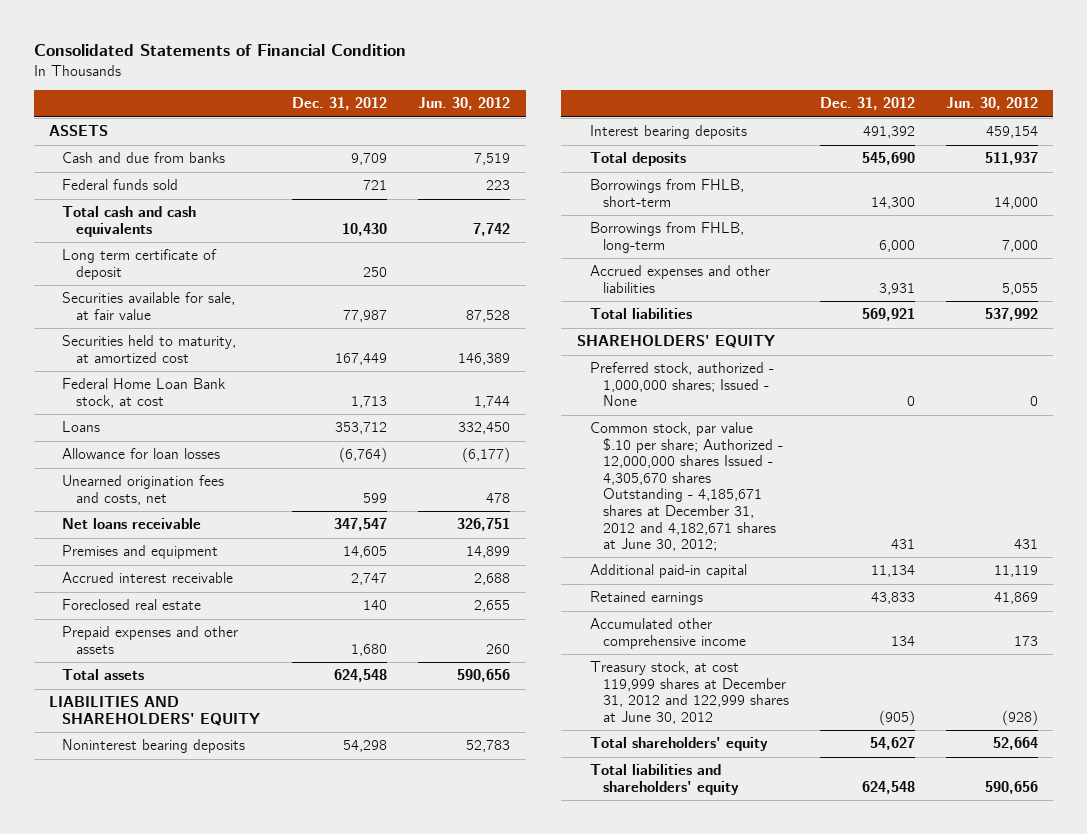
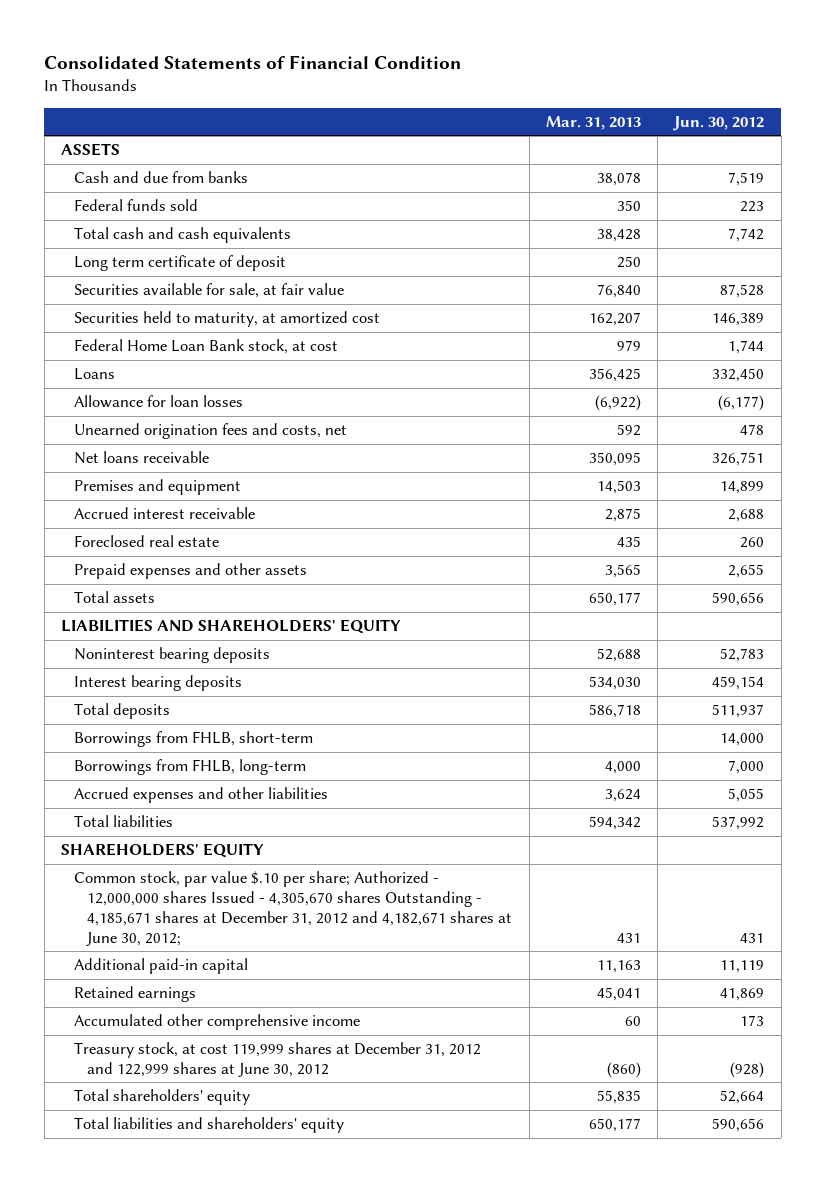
[292,97,388,111] Dec. 31, 2012 -> none
none -> [545,115,641,130] Mar. 31, 2013
[474,600,511,613] 2,655 -> [740,537,765,549] 260
[486,643,511,654] 260 -> [728,564,765,579] 2,655
[589,362,774,407] Preferred stock, authorized - 1,000,000 shares; Issued - None -> none

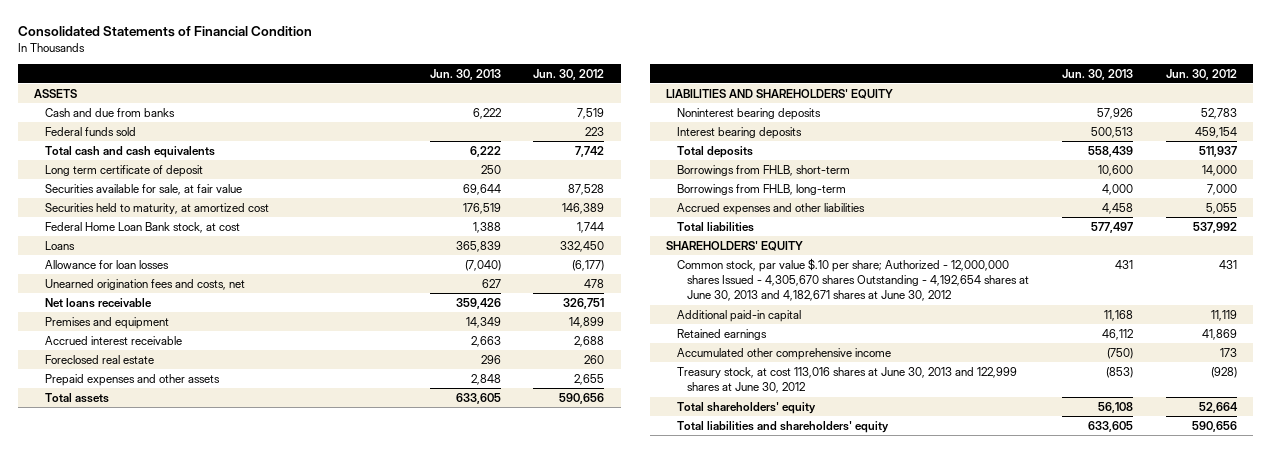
[545,115,641,130] Mar. 31, 2013 -> none
none -> [429,68,501,80] Jun. 30, 2013
[74,871,513,946] Common stock, par value $.10 per share; Authorized - 12,000,000 shares Issued - 4,305,670 shares Outstanding - 4,185,671 shares at December 31, 2012 and 4,182,671 shares at June 30, 2012; -> [676,257,1030,302] Common stock, par value $.10 per share; Authorized - 12,000,000 shares Issued - 4,305,670 shares Outstanding - 4,192,654 shares at June 30, 2013 and 4,182,671 shares at June 30, 2012
[74,1042,482,1077] Treasury stock, at cost 119,999 shares at December 31, 2012 and 122,999 shares at June 30, 2012 -> [676,366,1017,394] Treasury stock, at cost 113,016 shares at June 30, 2013 and 122,999 shares at June 30, 2012

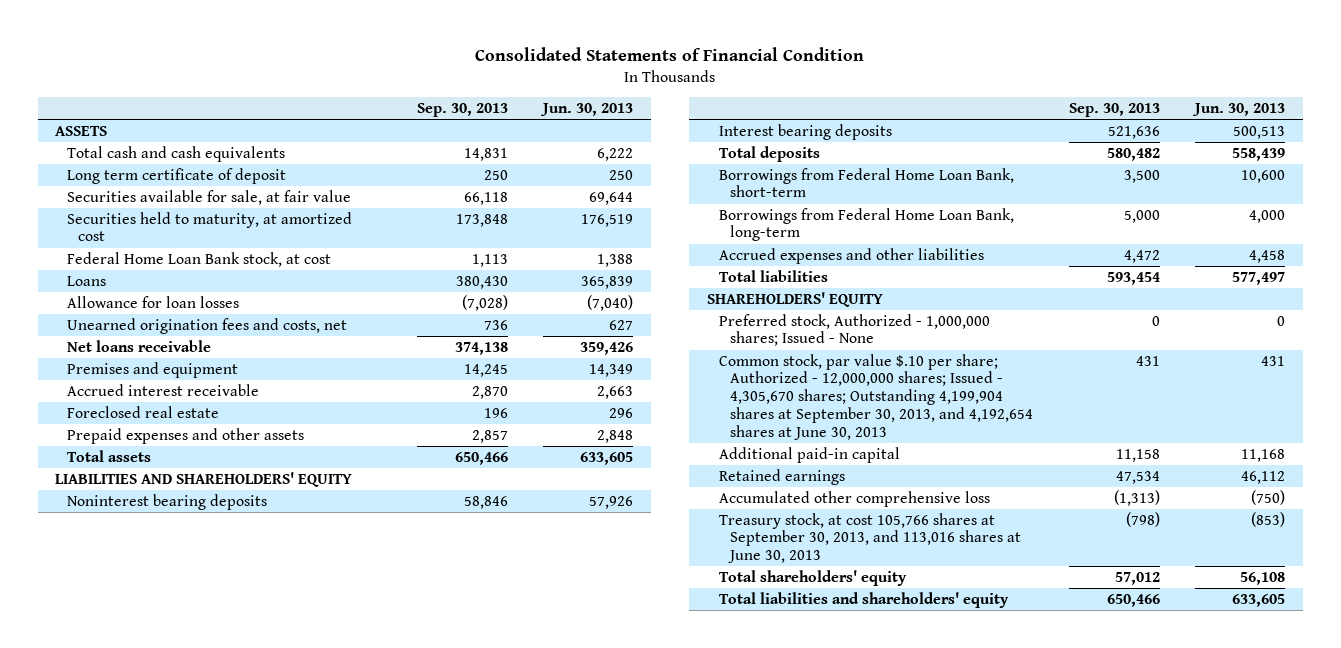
[533,68,605,80] Jun. 30, 2012 -> none
none -> [416,103,508,118] Sep. 30, 2013
[44,107,175,117] Cash and due from banks -> none
[44,126,136,136] Federal funds sold -> none
[676,164,850,176] Borrowings from FHLB, short-term -> [718,167,1014,198] Borrowings from Federal Home Loan Bank, short-term
[676,183,846,195] Borrowings from FHLB, long-term -> [718,207,1014,242] Borrowings from Federal Home Loan Bank, long-term
none -> [718,313,990,347] Preferred stock, Authorized - 1,000,000 shares; Issued - None
[676,257,1030,302] Common stock, par value $.10 per share; Authorized - 12,000,000 shares Issued - 4,305,670 shares Outstanding - 4,192,654 shares at June 30, 2013 and 4,182,671 shares at June 30, 2012 -> [718,353,1034,440] Common stock, par value $.10 per share; Authorized - 12,000,000 shares; Issued - 4,305,670 shares; Outstanding 4,199,904 shares at September 30, 2013, and 4,192,654 shares at June 30, 2013
[676,347,891,360] Accumulated other comprehensive income -> [718,490,990,507] Accumulated other comprehensive loss
[676,366,1017,394] Treasury stock, at cost 113,016 shares at June 30, 2013 and 122,999 shares at June 30, 2012 -> [718,512,1022,564] Treasury stock, at cost 105,766 shares at September 30, 2013, and 113,016 shares at June 30, 2013

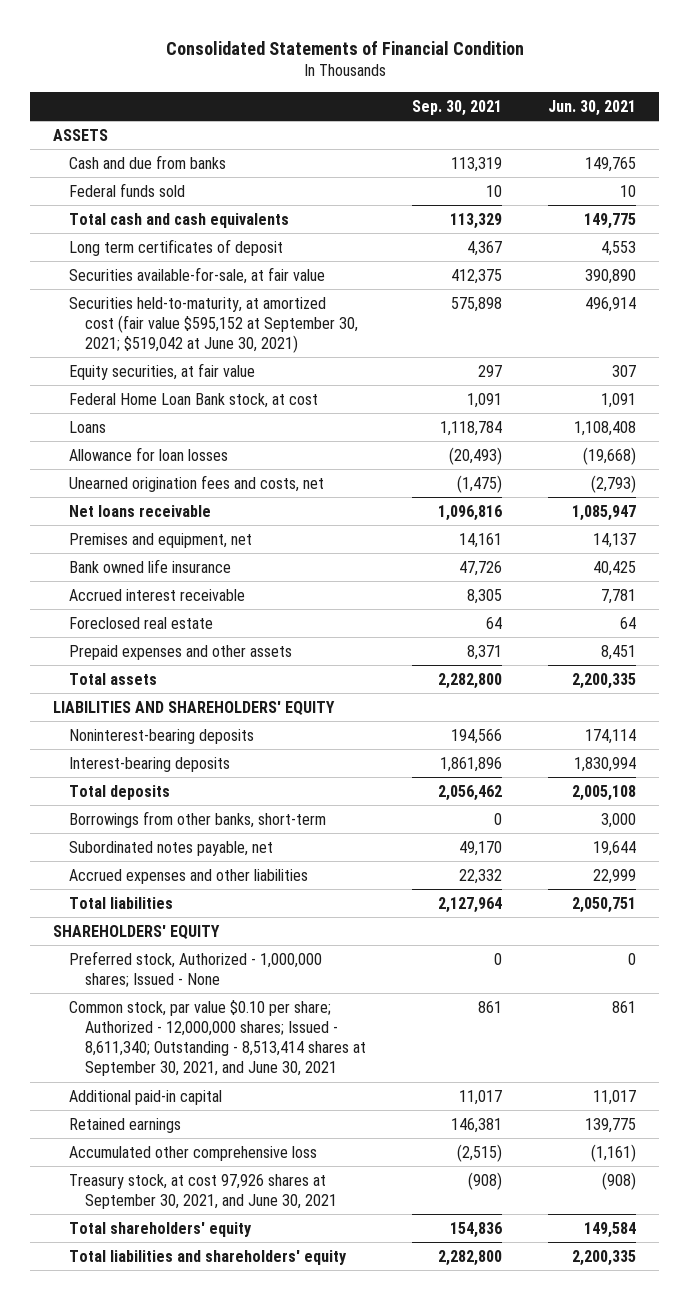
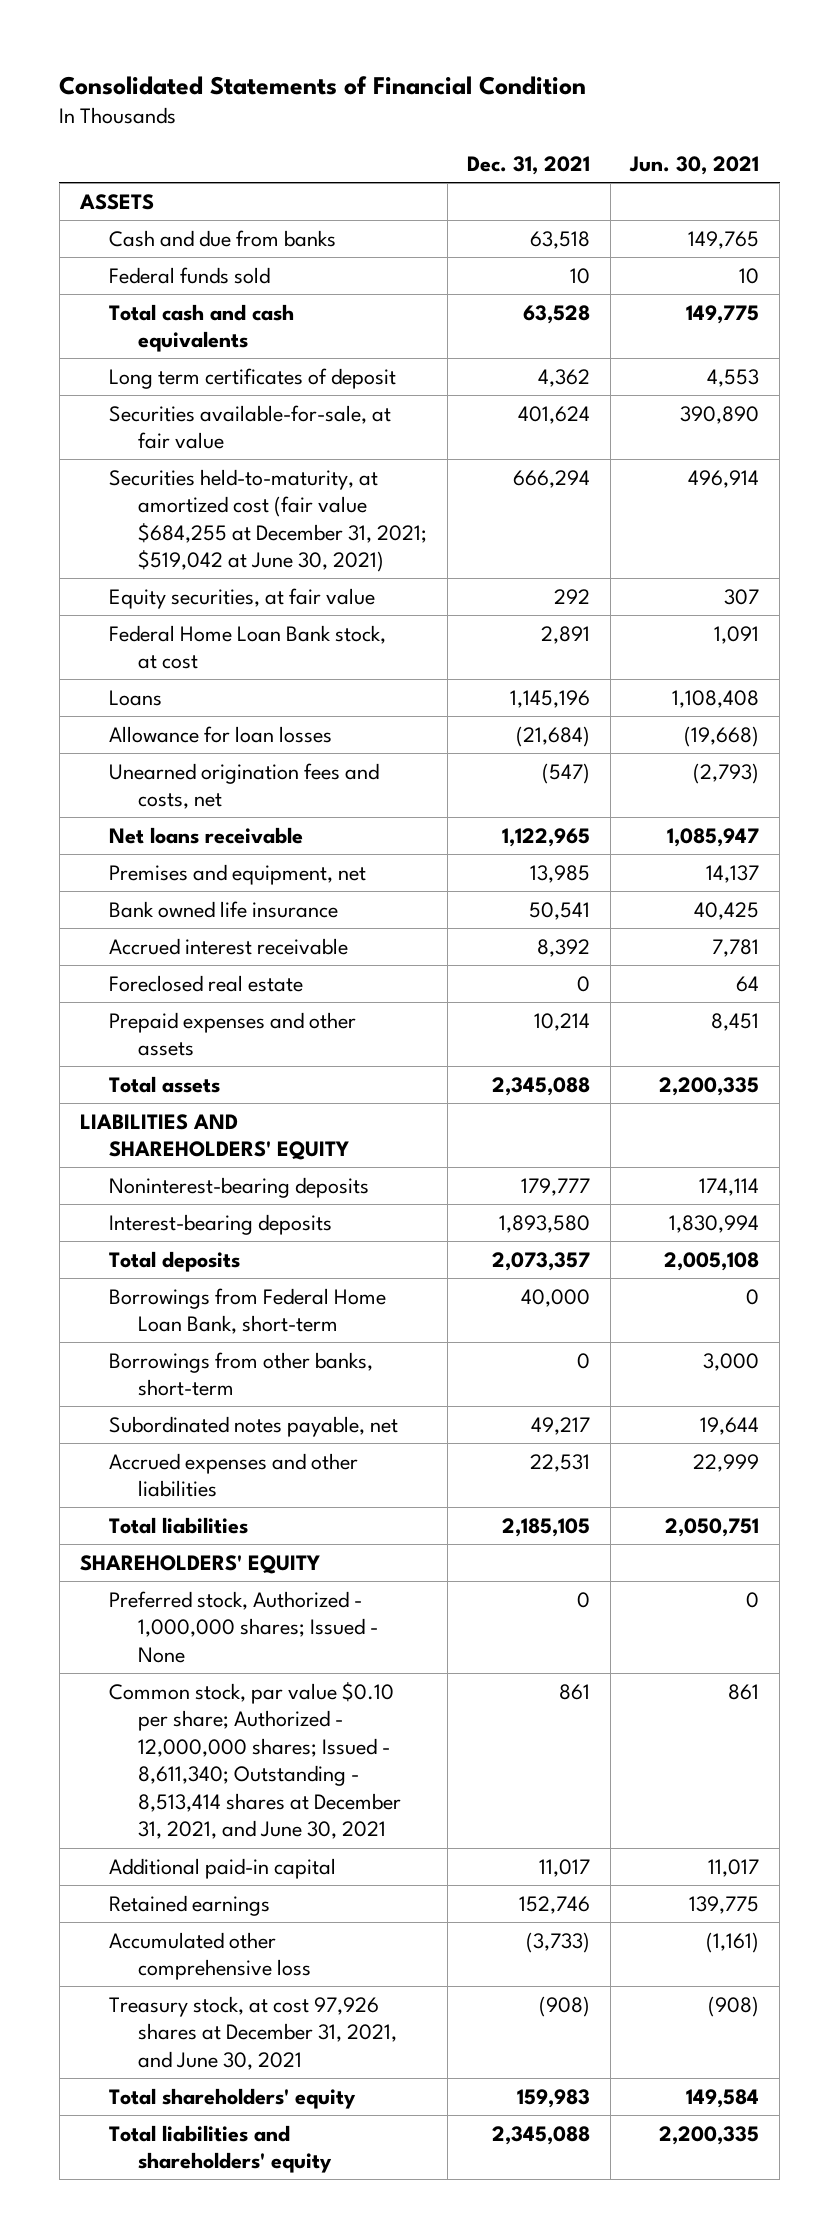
[411,99,502,116] Sep. 30, 2021 -> none
none -> [467,155,591,175] Dec. 31, 2021
[69,296,358,354] Securities held-to-maturity, at amortized cost (fair value $595,152 at September 30, 2021; $519,042 at June 30, 2021) -> [108,468,428,573] Securities held-to-maturity, at amortized cost (fair value $684,255 at December 31, 2021; $519,042 at June 30, 2021)
none -> [108,1287,386,1335] Borrowings from Federal Home Loan Bank, short-term
[69,999,366,1077] Common stock, par value $0.10 per share; Authorized - 12,000,000 shares; Issued - 8,611,340; Outstanding - 8,513,414 shares at September 30, 2021, and June 30, 2021 -> [108,1681,402,1840] Common stock, par value $0.10 per share; Authorized - 12,000,000 shares; Issued - 8,611,340; Outstanding - 8,513,414 shares at December 31, 2021, and June 30, 2021
[69,1173,337,1209] Treasury stock, at cost 97,926 shares at September 30, 2021, and June 30, 2021 -> [108,1995,398,2070] Treasury stock, at cost 97,926 shares at December 31, 2021, and June 30, 2021

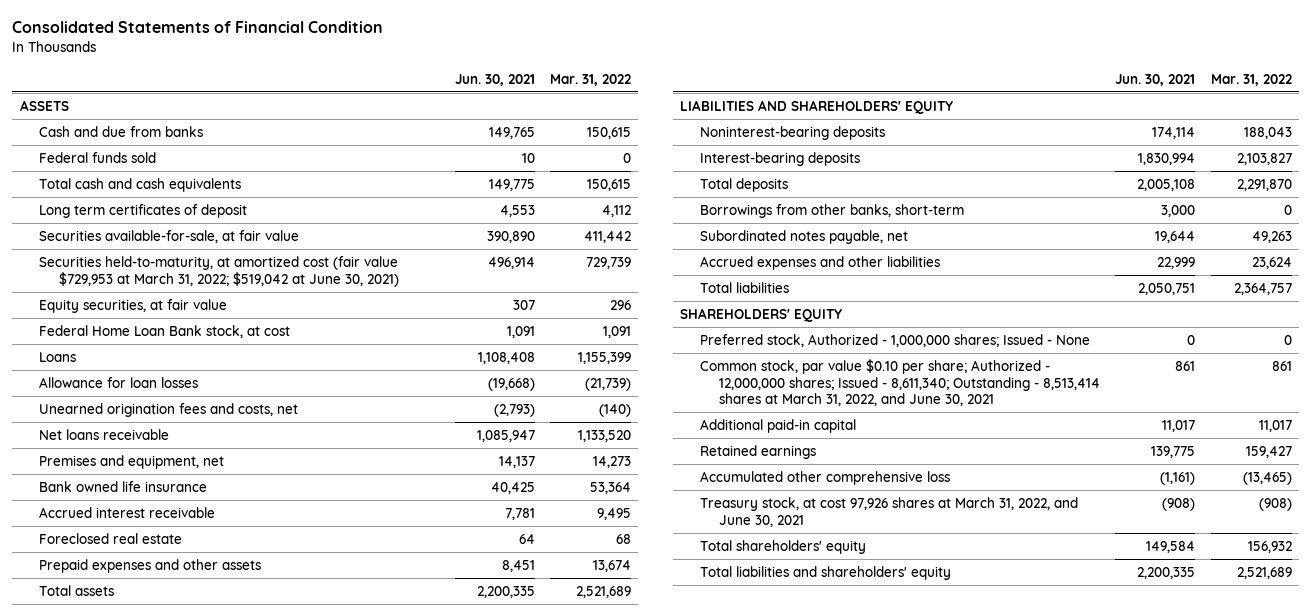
[467,155,591,175] Dec. 31, 2021 -> none
none -> [549,73,631,86] Mar. 31, 2022
[108,468,428,573] Securities held-to-maturity, at amortized cost (fair value $684,255 at December 31, 2021; $519,042 at June 30, 2021) -> [39,255,399,287] Securities held-to-maturity, at amortized cost (fair value $729,953 at March 31, 2022; $519,042 at June 30, 2021)
[108,1287,386,1335] Borrowings from Federal Home Loan Bank, short-term -> none
[108,1681,402,1840] Common stock, par value $0.10 per share; Authorized - 12,000,000 shares; Issued - 8,611,340; Outstanding - 8,513,414 shares at December 31, 2021, and June 30, 2021 -> [699,358,1101,407] Common stock, par value $0.10 per share; Authorized - 12,000,000 shares; Issued - 8,611,340; Outstanding - 8,513,414 shares at March 31, 2022, and June 30, 2021
[108,1995,398,2070] Treasury stock, at cost 97,926 shares at December 31, 2021, and June 30, 2021 -> [699,496,1078,527] Treasury stock, at cost 97,926 shares at March 31, 2022, and June 30, 2021

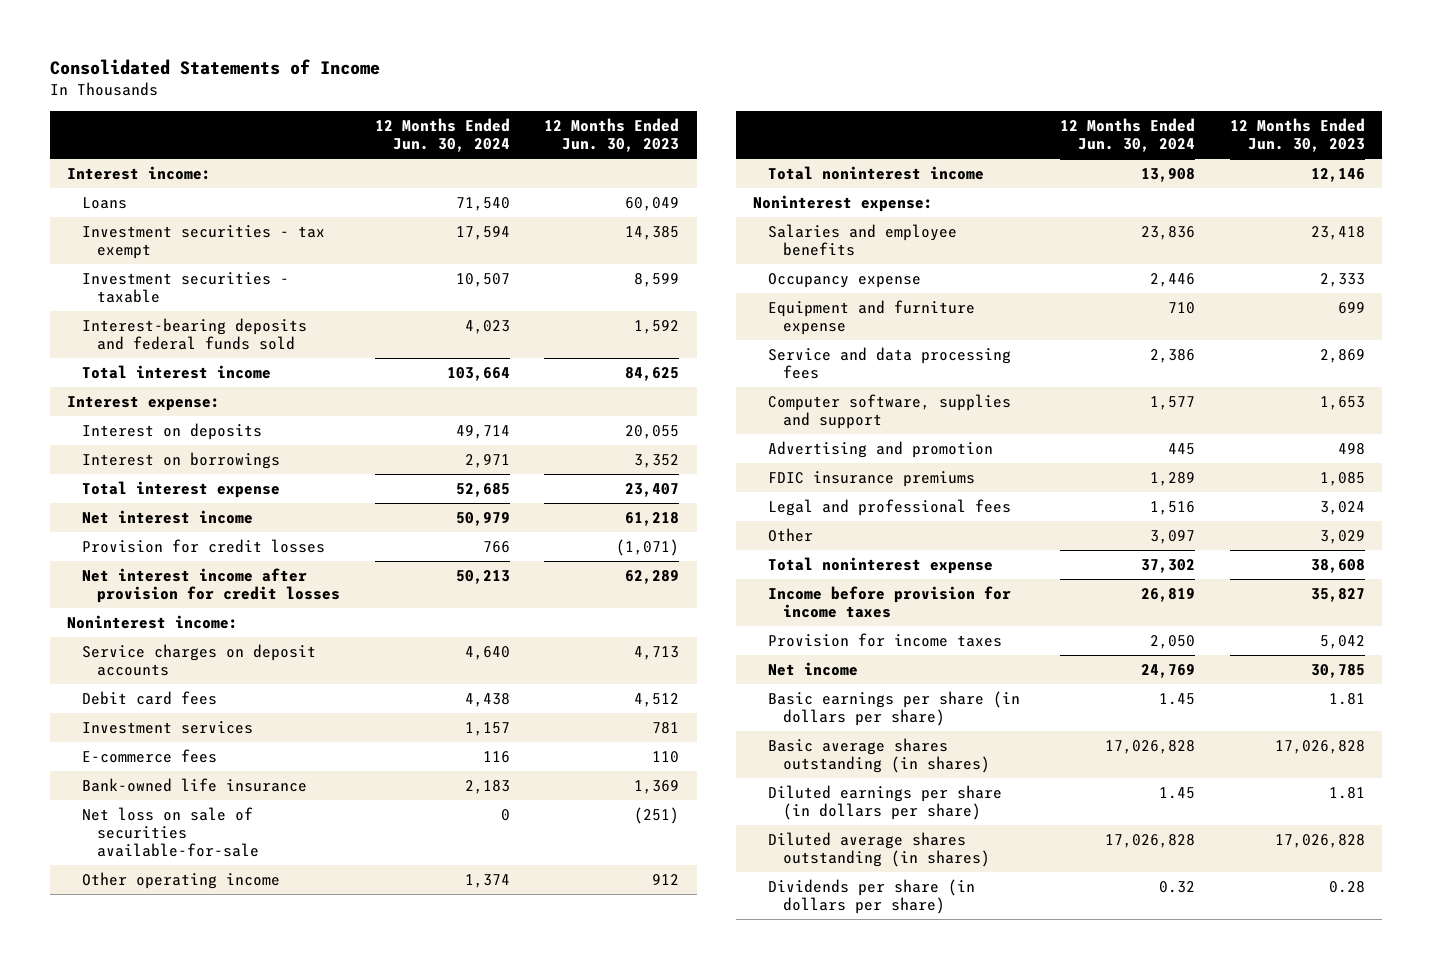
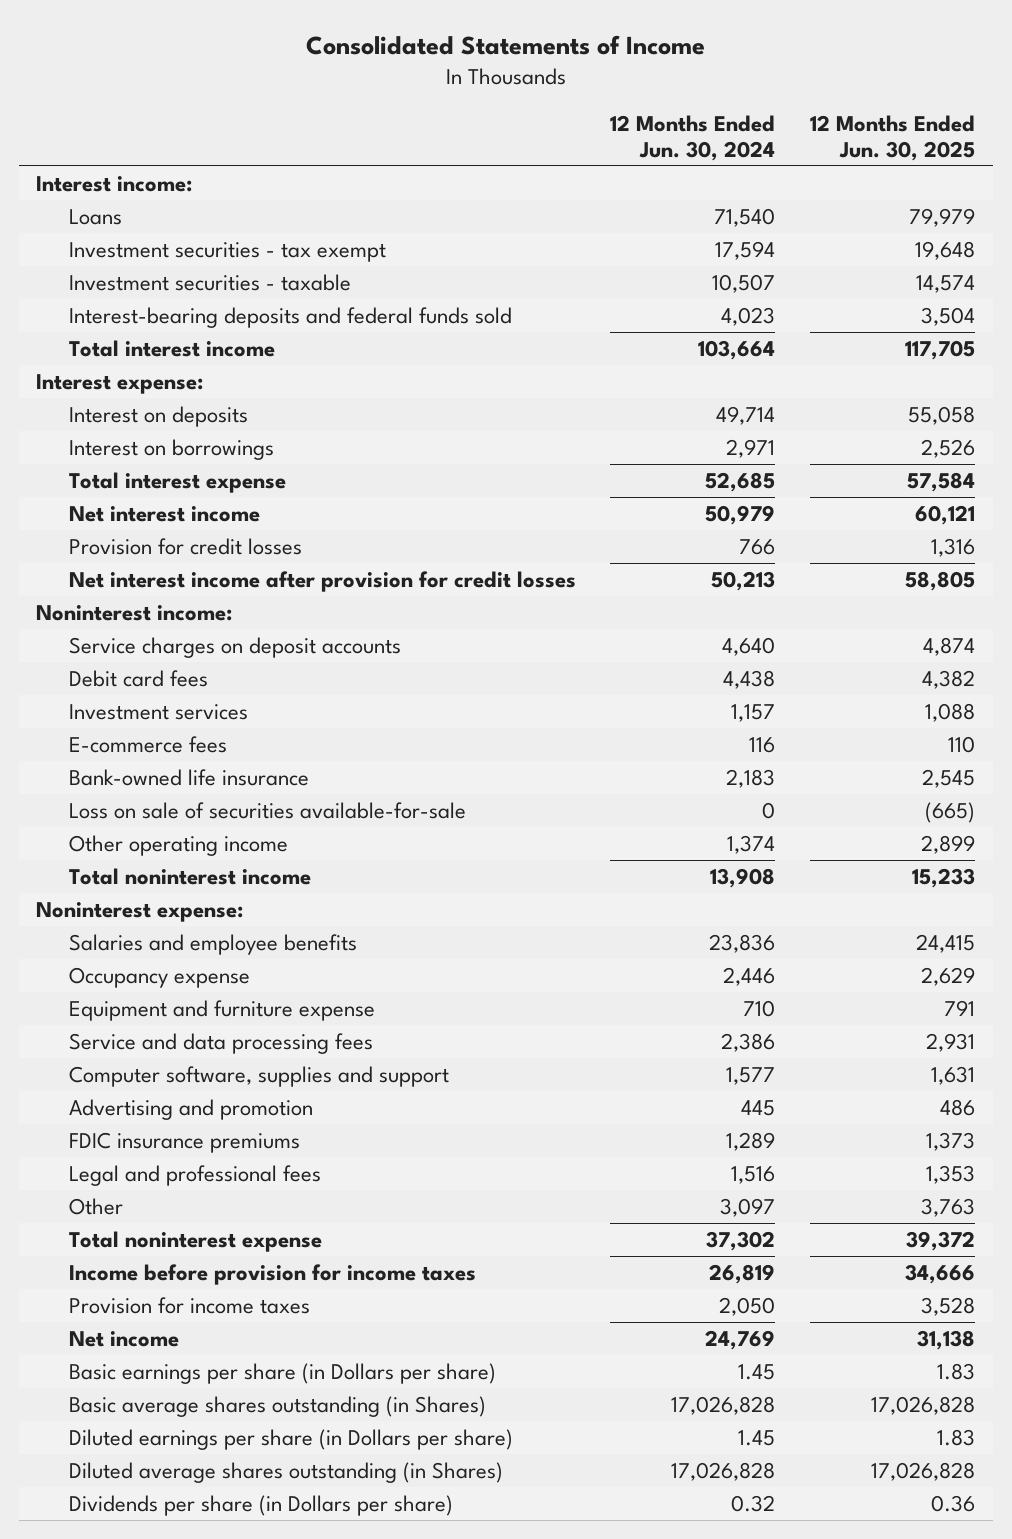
[544,118,680,153] 12 Months Ended Jun. 30, 2023 -> none
none -> [810,114,976,161] 12 Months Ended Jun. 30, 2025
[82,807,260,857] Net loss on sale of securities available-for-sale -> [68,801,466,819] Loss on sale of securities available-for-sale
[767,691,1020,727] Basic earnings per share (in dollars per share) -> [68,1362,496,1384] Basic earnings per share (in Dollars per share)
[767,738,990,774] Basic average shares outstanding (in shares) -> [68,1395,486,1417] Basic average shares outstanding (in Shares)
[767,785,1002,821] Diluted earnings per share (in dollars per share) -> [68,1428,513,1450] Diluted earnings per share (in Dollars per share)
[767,832,990,868] Diluted average shares outstanding (in shares) -> [68,1461,503,1483] Diluted average shares outstanding (in Shares)
[767,879,975,915] Dividends per share (in dollars per share) -> [68,1494,453,1516] Dividends per share (in Dollars per share)

